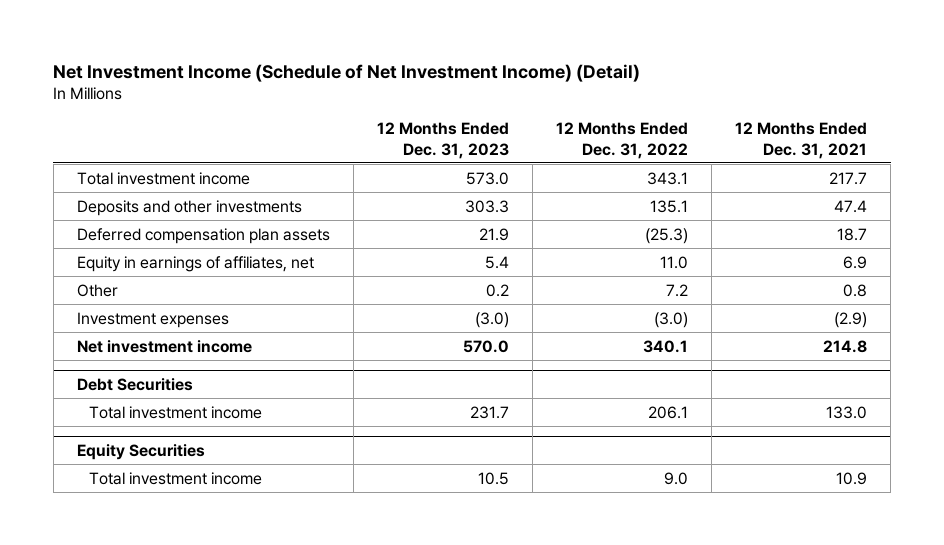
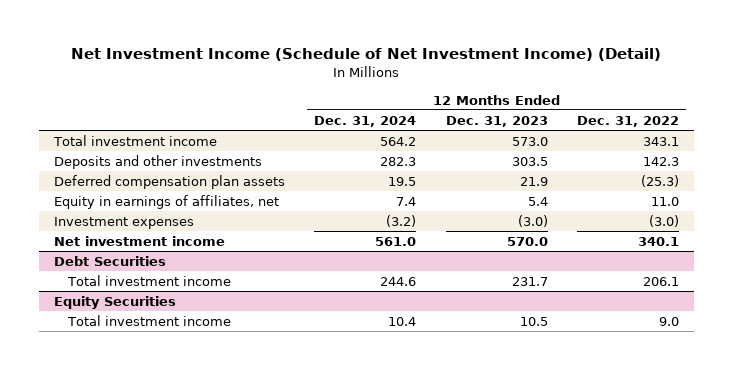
[735,122,868,159] 12 Months Ended Dec. 31, 2021 -> none
none -> [314,115,417,127] Dec. 31, 2024
[464,199,509,213] 303.3 -> [511,156,548,166] 303.5
[650,199,689,213] 135.1 -> [643,156,680,166] 142.3
[76,283,118,297] Other -> none

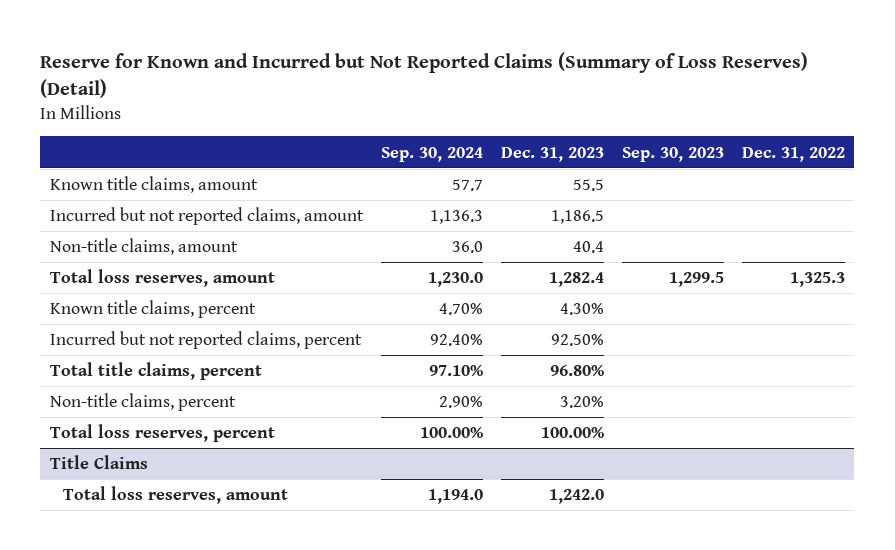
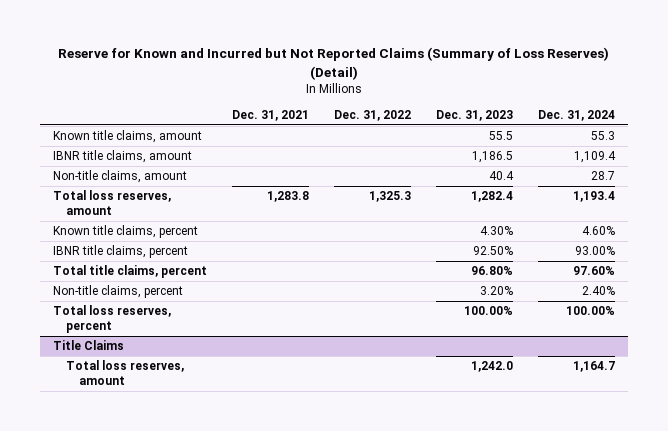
[380,146,483,162] Sep. 30, 2024 -> none
[621,146,724,162] Sep. 30, 2023 -> none
none -> [231,109,309,121] Dec. 31, 2021
none -> [538,109,616,121] Dec. 31, 2024
[49,207,364,226] Incurred but not reported claims, amount -> [52,150,192,164] IBNR title claims, amount
[49,331,362,350] Incurred but not reported claims, percent -> [52,245,188,259] IBNR title claims, percent

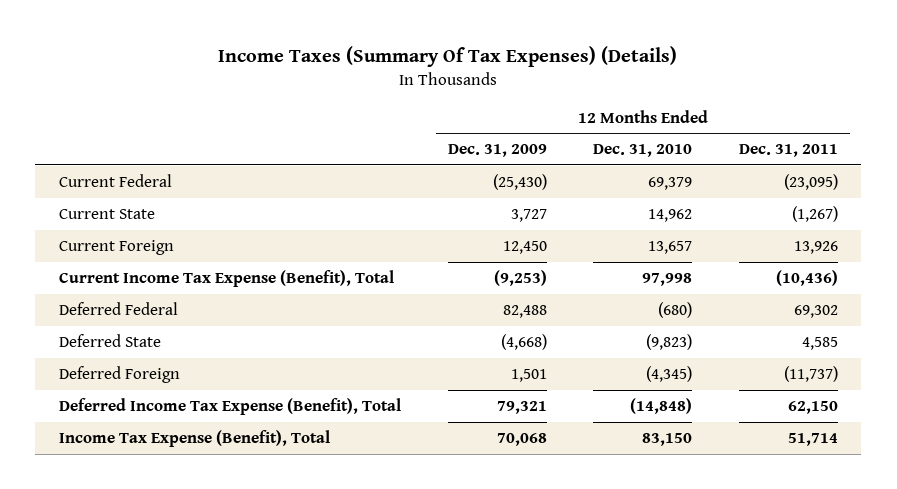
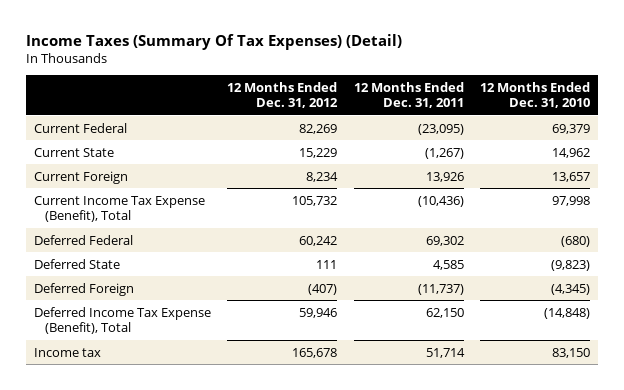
[218,45,678,67] Income Taxes (Summary Of Tax Expenses) (Details) -> [26,33,403,50] Income Taxes (Summary Of Tax Expenses) (Detail)
[447,144,547,158] Dec. 31, 2009 -> none
none -> [227,81,339,109] 12 Months Ended Dec. 31, 2012
[58,430,330,448] Income Tax Expense (Benefit), Total -> [34,347,102,357] Income tax

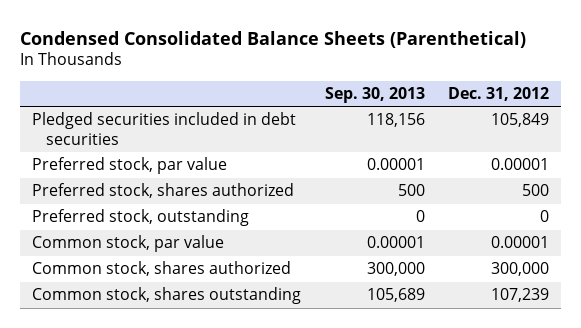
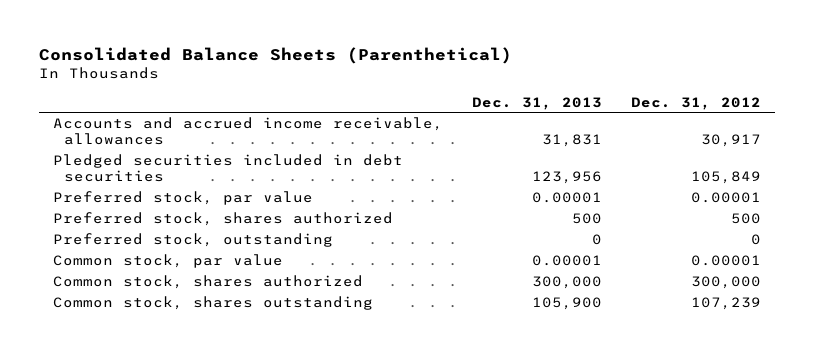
[20,30,527,48] Condensed Consolidated Balance Sheets (Parenthetical) -> [39,46,513,64] Consolidated Balance Sheets (Parenthetical)
[324,87,425,104] Sep. 30, 2013 -> none
none -> [472,96,603,110] Dec. 31, 2013
none -> [53,117,444,146] Accounts and accrued income receivable, allowances

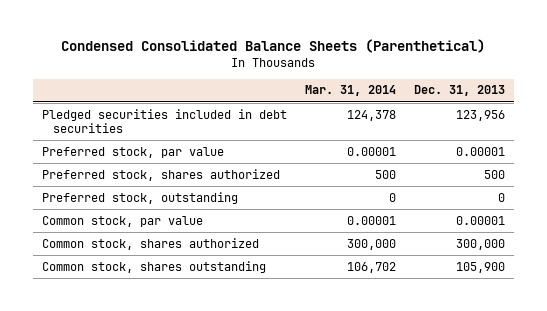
[39,46,513,64] Consolidated Balance Sheets (Parenthetical) -> [61,39,486,54] Condensed Consolidated Balance Sheets (Parenthetical)
[630,96,761,110] Dec. 31, 2012 -> none
none -> [304,85,396,97] Mar. 31, 2014
[53,117,444,146] Accounts and accrued income receivable, allowances -> none

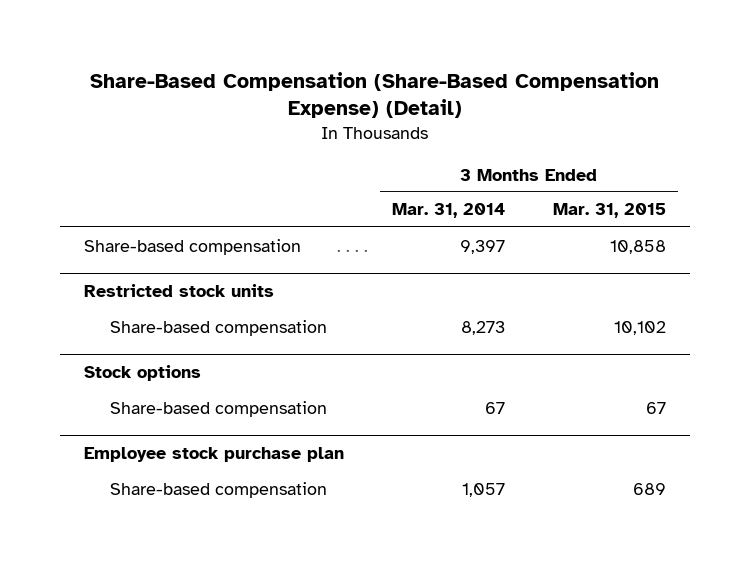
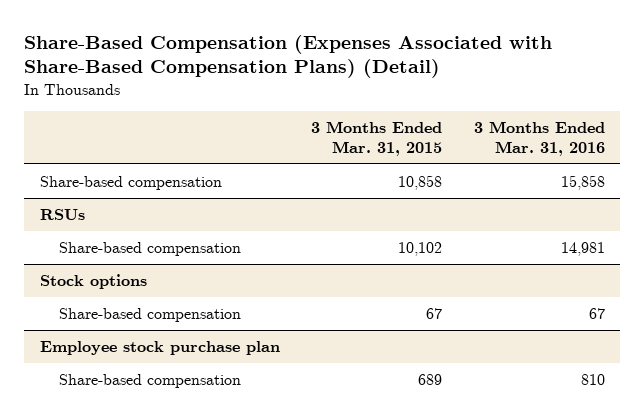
[89,71,659,119] Share-Based Compensation (Share-Based Compensation Expense) (Detail) -> [23,34,552,79] Share-Based Compensation (Expenses Associated with Share-Based Compensation Plans) (Detail)
[391,203,505,219] Mar. 31, 2014 -> none
none -> [473,120,605,157] 3 Months Ended Mar. 31, 2016
[83,284,274,298] Restricted stock units -> [39,208,85,220] RSUs

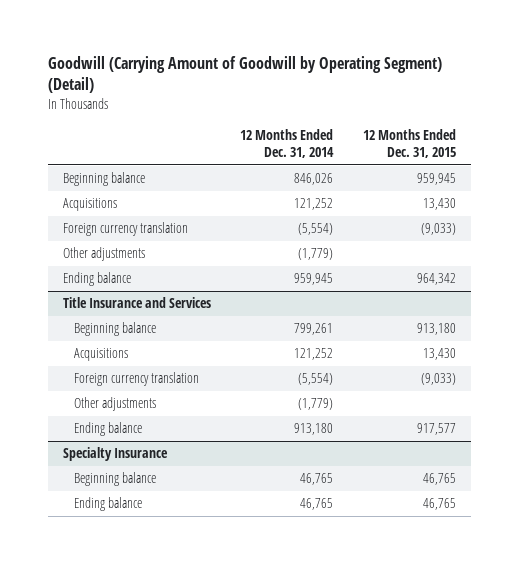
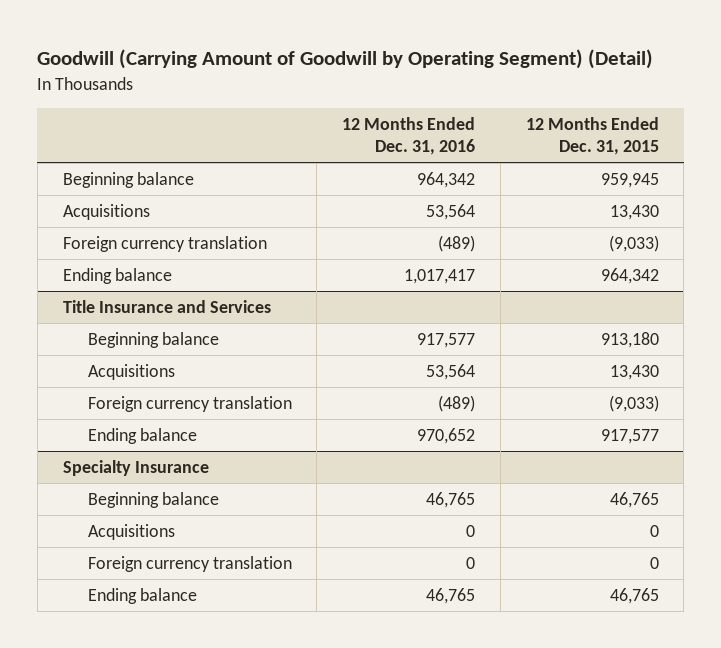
[240,128,335,159] 12 Months Ended Dec. 31, 2014 -> none
none -> [342,116,476,156] 12 Months Ended Dec. 31, 2016
[62,247,145,262] Other adjustments -> none
[73,397,156,412] Other adjustments -> none
none -> [87,523,175,540] Acquisitions
none -> [87,555,292,572] Foreign currency translation

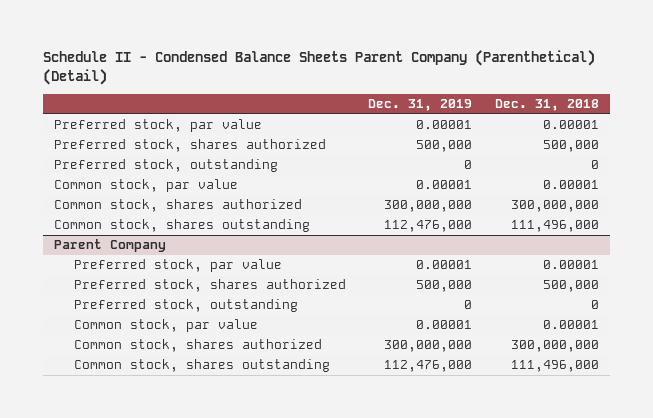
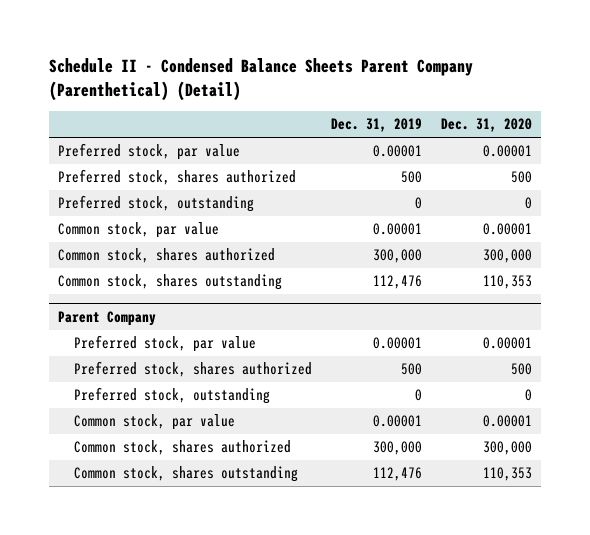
[494,99,599,112] Dec. 31, 2018 -> none
none -> [441,118,533,133] Dec. 31, 2020
[416,140,473,153] 500,000 -> [401,171,423,184] 500
[384,200,473,213] 300,000,000 -> [373,249,423,264] 300,000
[384,220,473,233] 112,476,000 -> [373,275,423,290] 112,476
[416,280,473,293] 500,000 -> [401,363,423,376] 500
[384,340,473,353] 300,000,000 -> [373,441,423,456] 300,000
[384,360,473,373] 112,476,000 -> [373,467,423,482] 112,476

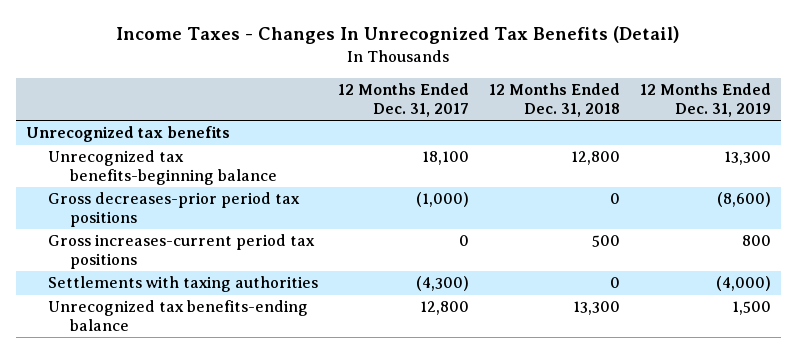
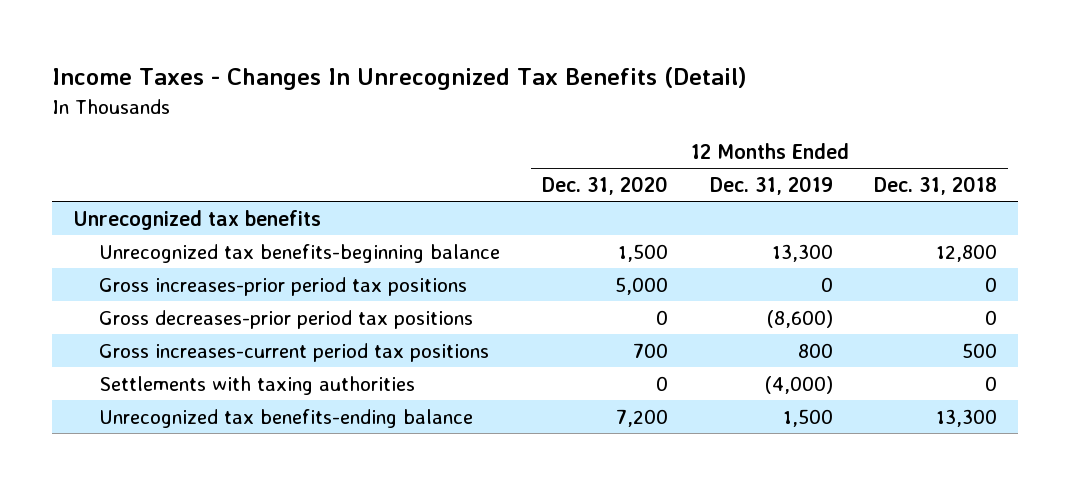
[337,83,469,117] 12 Months Ended Dec. 31, 2017 -> none
none -> [541,175,668,195] Dec. 31, 2020
none -> [99,276,468,296] Gross increases-prior period tax positions

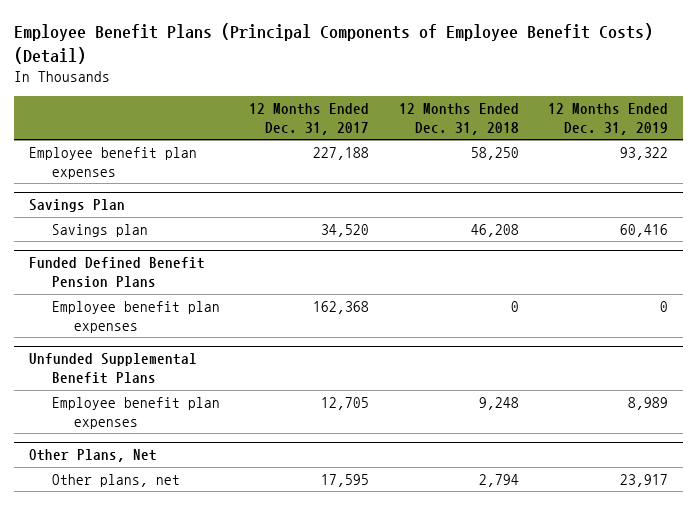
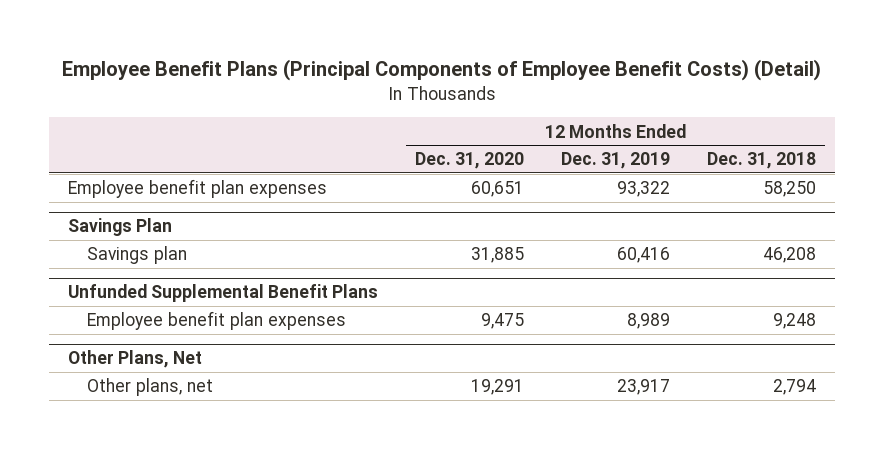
[249,102,370,135] 12 Months Ended Dec. 31, 2017 -> none
none -> [415,152,525,170] Dec. 31, 2020
[28,257,205,288] Funded Defined Benefit Pension Plans -> none
[51,301,220,333] Employee benefit plan expenses -> none

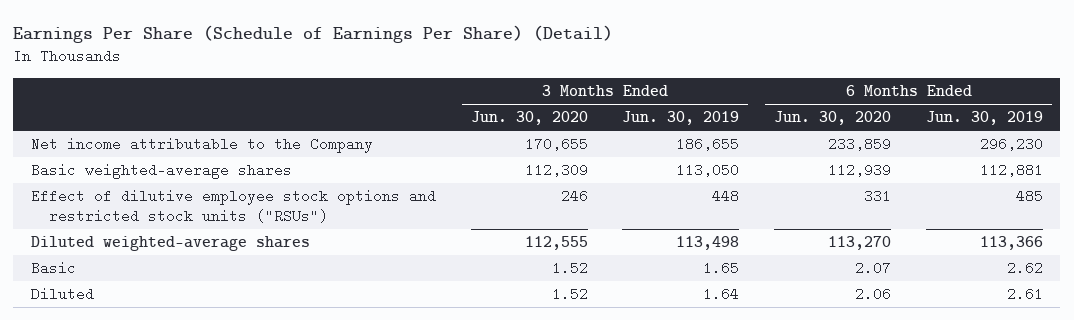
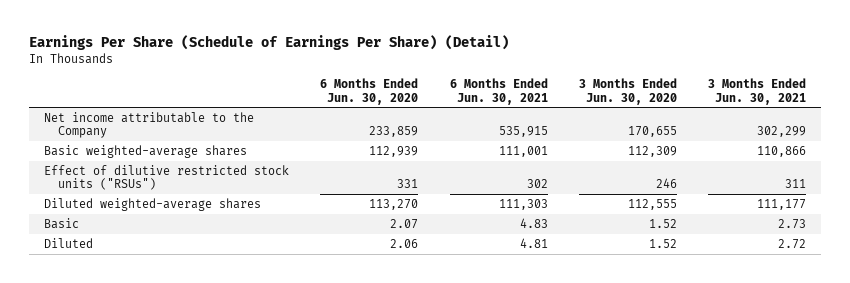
[622,111,740,126] Jun. 30, 2019 -> none
[925,111,1043,126] Jun. 30, 2019 -> none
none -> [449,78,548,105] 6 Months Ended Jun. 30, 2021
none -> [707,78,806,105] 3 Months Ended Jun. 30, 2021
[30,189,436,223] Effect of dilutive employee stock options and restricted stock units ("RSUs") -> [44,164,290,191] Effect of dilutive restricted stock units ("RSUs")

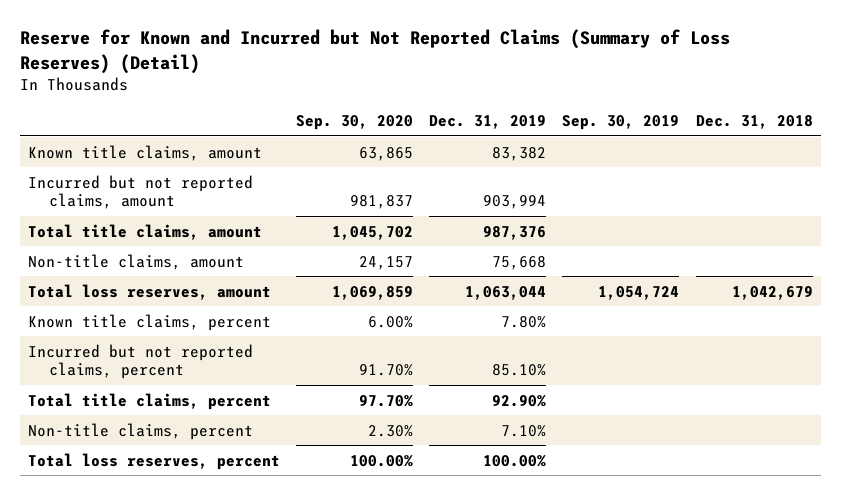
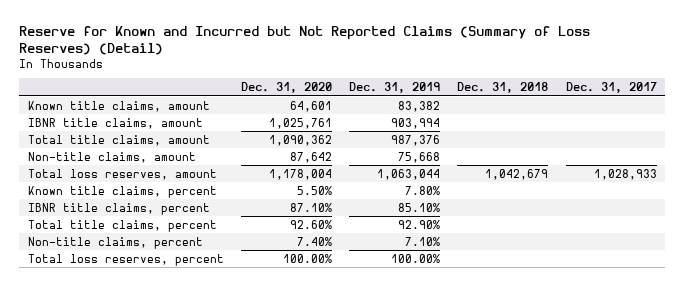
[296,115,414,131] Sep. 30, 2020 -> none
[562,115,680,131] Sep. 30, 2019 -> none
none -> [241,82,333,94] Dec. 31, 2020
none -> [565,82,657,94] Dec. 31, 2017
[27,174,253,209] Incurred but not reported claims, amount -> [27,117,203,129] IBNR title claims, amount
[27,343,253,379] Incurred but not reported claims, percent -> [27,202,210,215] IBNR title claims, percent

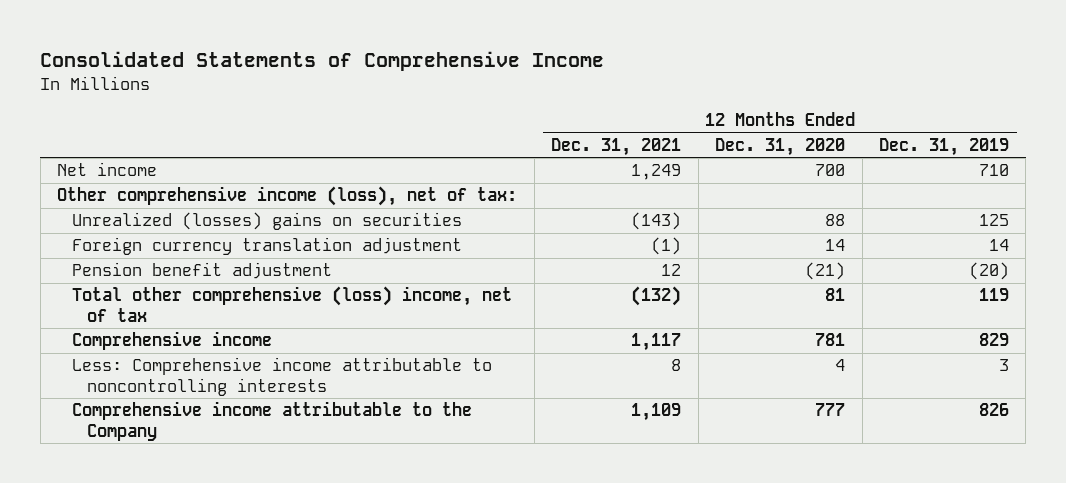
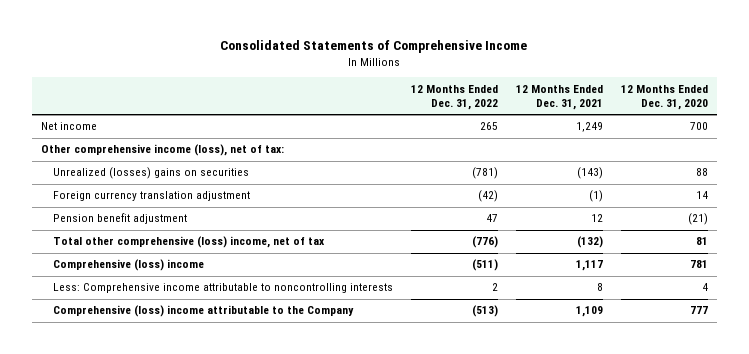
[878,137,1009,156] Dec. 31, 2019 -> none
none -> [410,84,498,111] 12 Months Ended Dec. 31, 2022
[71,331,272,351] Comprehensive income -> [52,259,204,272] Comprehensive (loss) income
[71,401,472,441] Comprehensive income attributable to the Company -> [52,305,354,318] Comprehensive (loss) income attributable to the Company

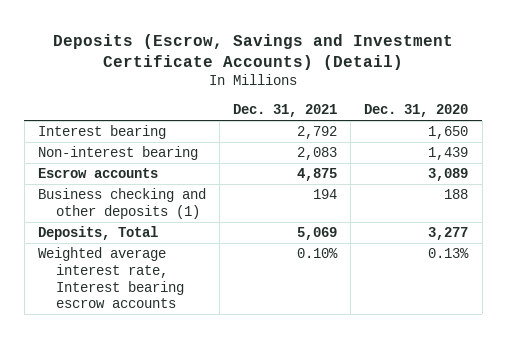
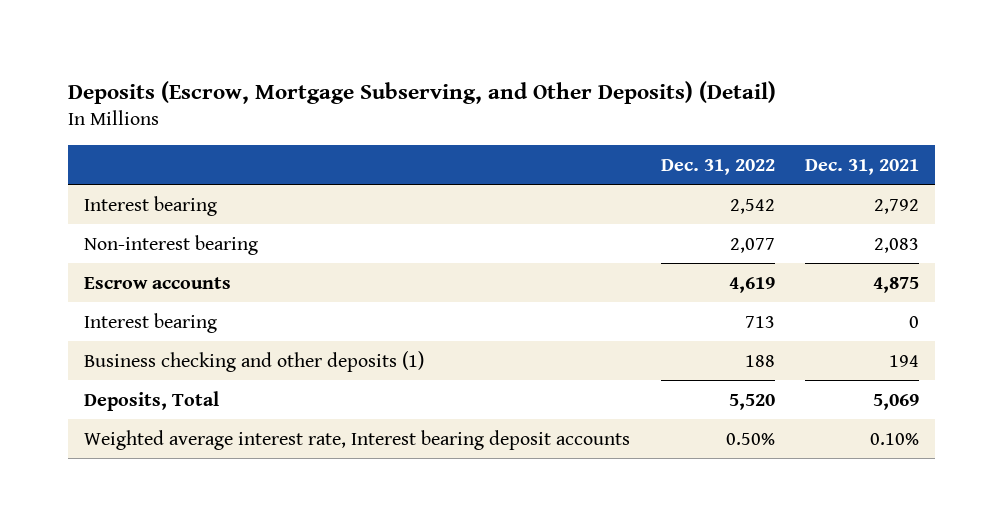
[53,33,454,70] Deposits (Escrow, Savings and Investment Certificate Accounts) (Detail) -> [68,80,777,104] Deposits (Escrow, Mortgage Subserving, and Other Deposits) (Detail)
[364,104,469,118] Dec. 31, 2020 -> none
none -> [660,158,775,175] Dec. 31, 2022
none -> [83,312,217,333] Interest bearing
[37,247,184,309] Weighted average interest rate, Interest bearing escrow accounts -> [83,429,630,450] Weighted average interest rate, Interest bearing deposit accounts

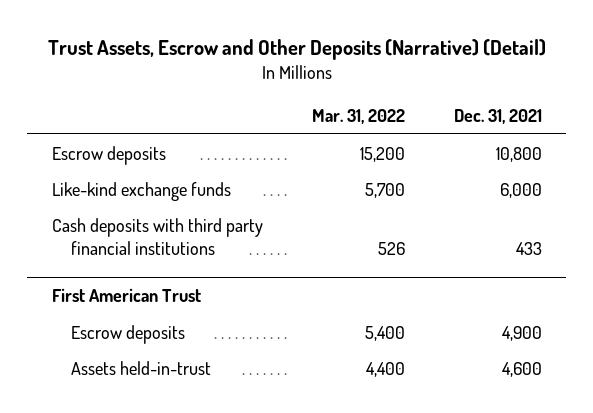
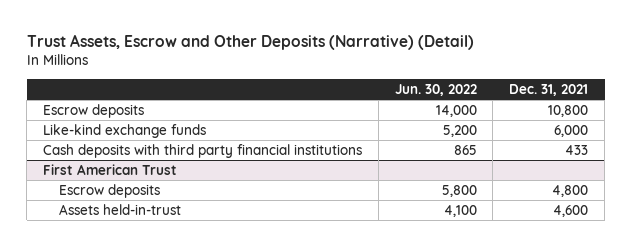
[311,109,405,125] Mar. 31, 2022 -> none
none -> [394,83,477,96] Jun. 30, 2022
[501,325,542,341] 4,900 -> [552,184,589,197] 4,800

